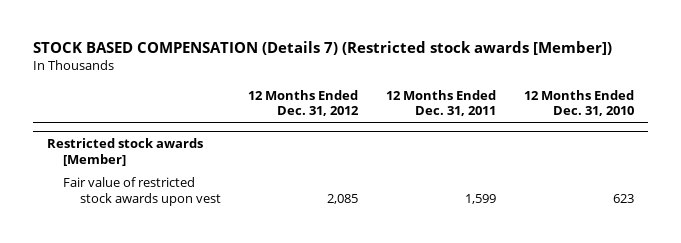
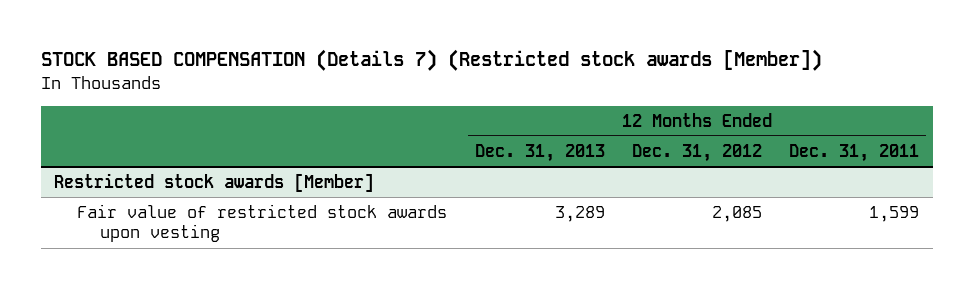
[524,89,635,117] 12 Months Ended Dec. 31, 2010 -> none
none -> [474,143,605,162] Dec. 31, 2013
[63,177,221,206] Fair value of restricted stock awards upon vest -> [77,204,448,243] Fair value of restricted stock awards upon vesting

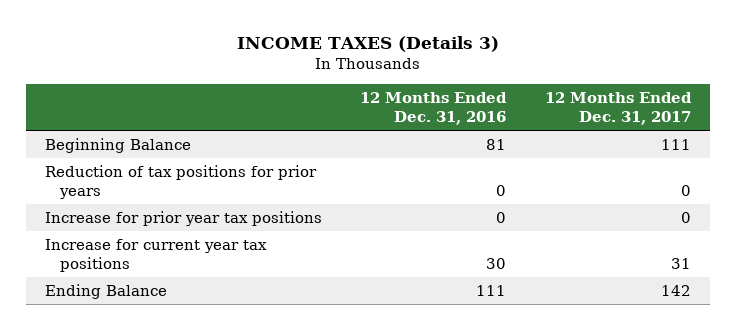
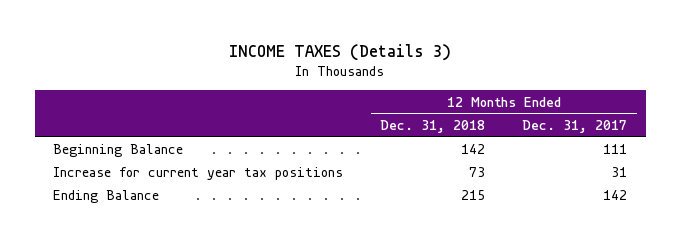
[360,92,508,126] 12 Months Ended Dec. 31, 2016 -> none
none -> [380,119,486,133] Dec. 31, 2018
[45,164,318,200] Reduction of tax positions for prior years -> none
[45,210,323,226] Increase for prior year tax positions -> none

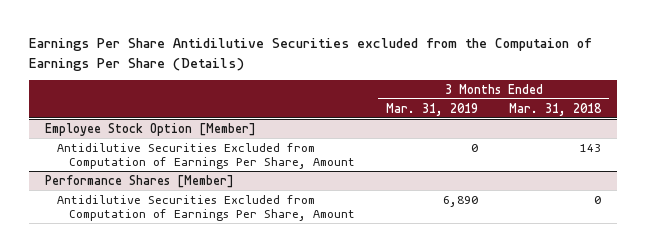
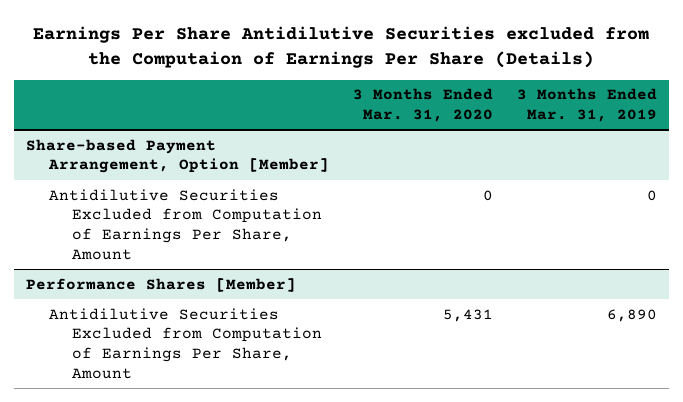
[509,102,603,116] Mar. 31, 2018 -> none
none -> [352,88,493,123] 3 Months Ended Mar. 31, 2020
[44,122,256,136] Employee Stock Option [Member] -> [25,138,330,174] Share-based Payment Arrangement, Option [Member]

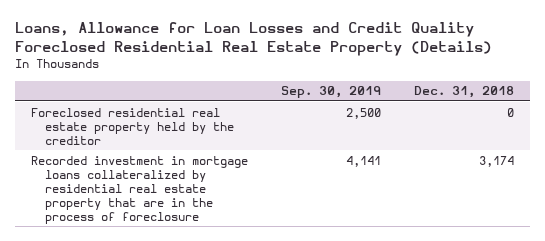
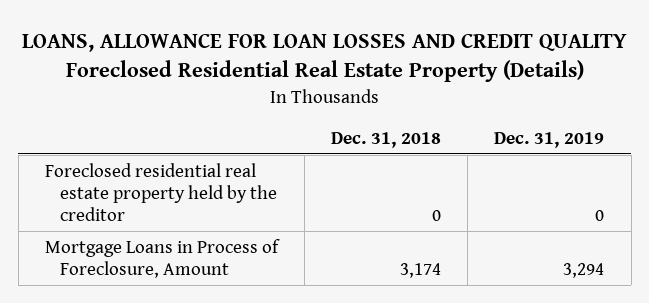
[14,22,492,57] Loans, Allowance for Loan Losses and Credit Quality Foreclosed Residential Real Estate Property (Details) -> [21,32,627,83] LOANS, ALLOWANCE FOR LOAN LOSSES AND CREDIT QUALITY Foreclosed Residential Real Estate Property (Details)
[280,86,381,99] Sep. 30, 2019 -> none
none -> [494,131,605,148] Dec. 31, 2019
[31,155,249,224] Recorded investment in mortgage loans collateralized by residential real estate property that are in the process of foreclosure -> [44,238,280,278] Mortgage Loans in Process of Foreclosure, Amount

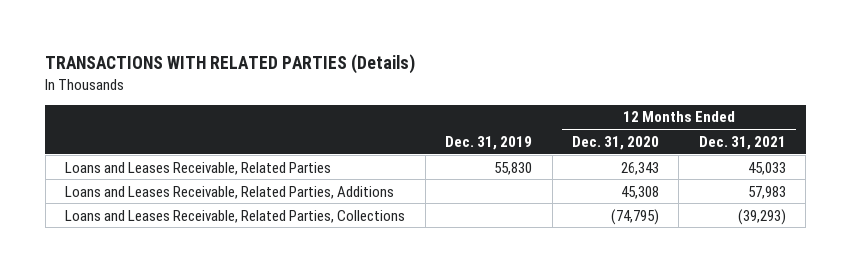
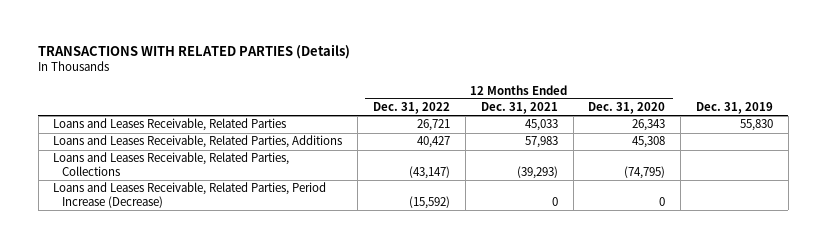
none -> [373,102,451,115] Dec. 31, 2022
none -> [53,182,327,209] Loans and Leases Receivable, Related Parties, Period Increase (Decrease)

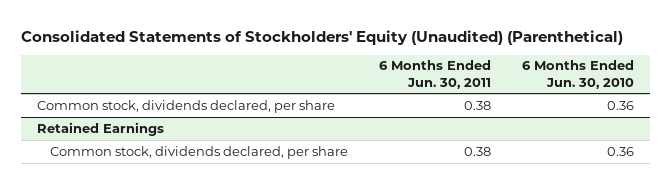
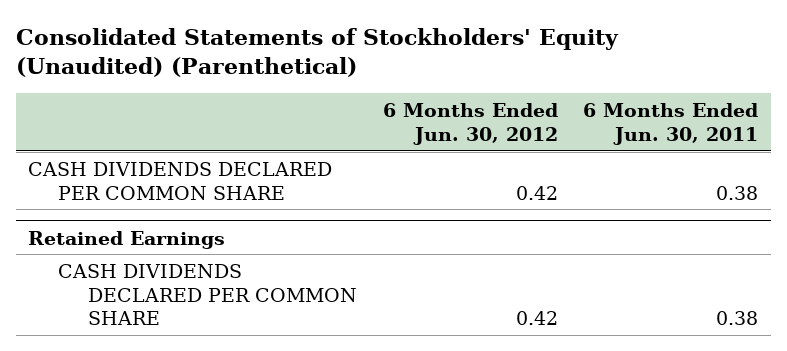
[522,60,635,89] 6 Months Ended Jun. 30, 2010 -> none
none -> [382,103,558,145] 6 Months Ended Jun. 30, 2012
[37,99,336,113] Common stock, dividends declared, per share -> [28,161,333,200] CASH DIVIDENDS DECLARED PER COMMON SHARE
[49,145,348,159] Common stock, dividends declared, per share -> [58,263,358,326] CASH DIVIDENDS DECLARED PER COMMON SHARE

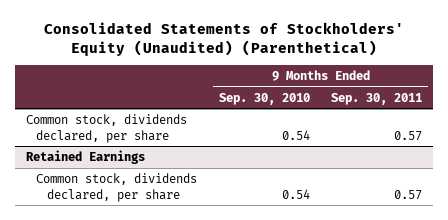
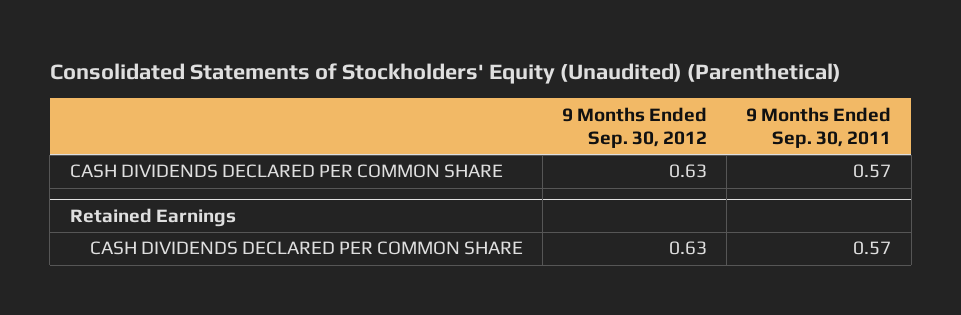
[218,92,310,105] Sep. 30, 2010 -> none
none -> [561,106,707,149] 9 Months Ended Sep. 30, 2012
[25,114,187,143] Common stock, dividends declared, per share -> [69,164,503,179] CASH DIVIDENDS DECLARED PER COMMON SHARE
[36,173,198,202] Common stock, dividends declared, per share -> [89,241,523,256] CASH DIVIDENDS DECLARED PER COMMON SHARE

